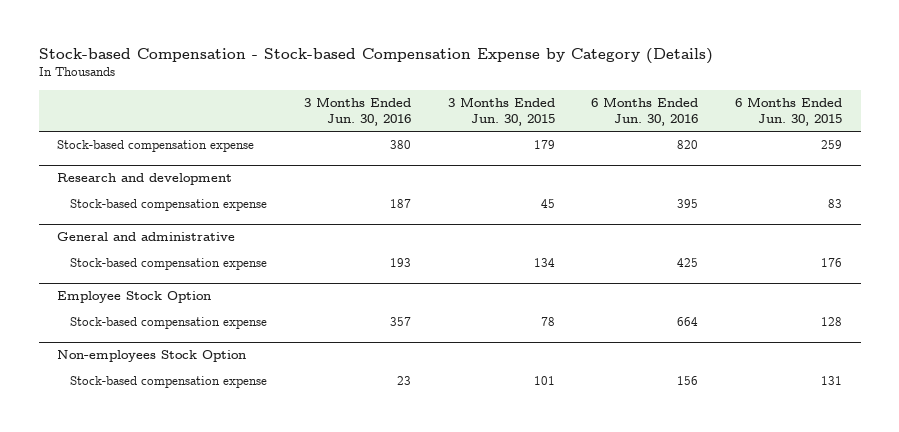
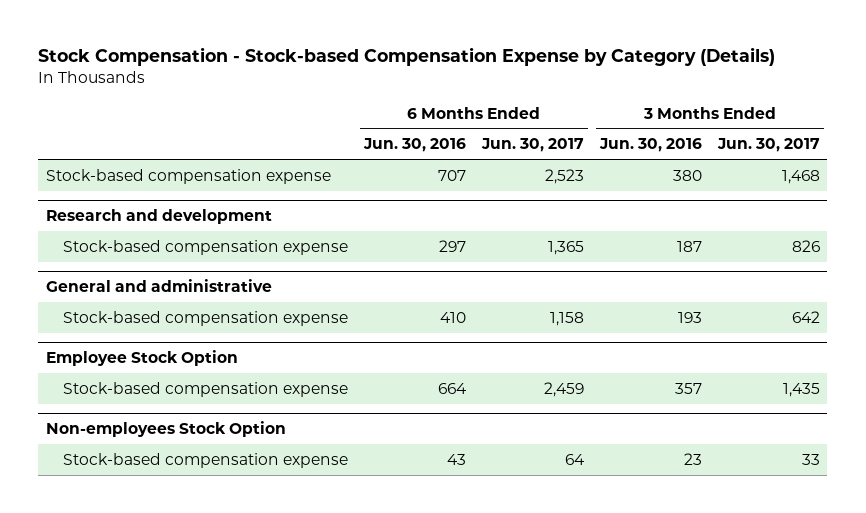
[38,47,713,64] Stock-based Compensation - Stock-based Compensation Expense by Category (Details) -> [38,46,776,66] Stock Compensation - Stock-based Compensation Expense by Category (Details)
[447,96,555,127] 3 Months Ended Jun. 30, 2015 -> none
[735,96,843,127] 6 Months Ended Jun. 30, 2015 -> none
none -> [480,138,584,153] Jun. 30, 2017
none -> [716,138,820,153] Jun. 30, 2017
[677,140,699,150] 820 -> [437,169,466,181] 707
[677,199,699,209] 395 -> [438,239,466,252] 297
[677,258,699,268] 425 -> [439,311,466,323] 410
[677,376,699,386] 156 -> [446,453,466,465] 43

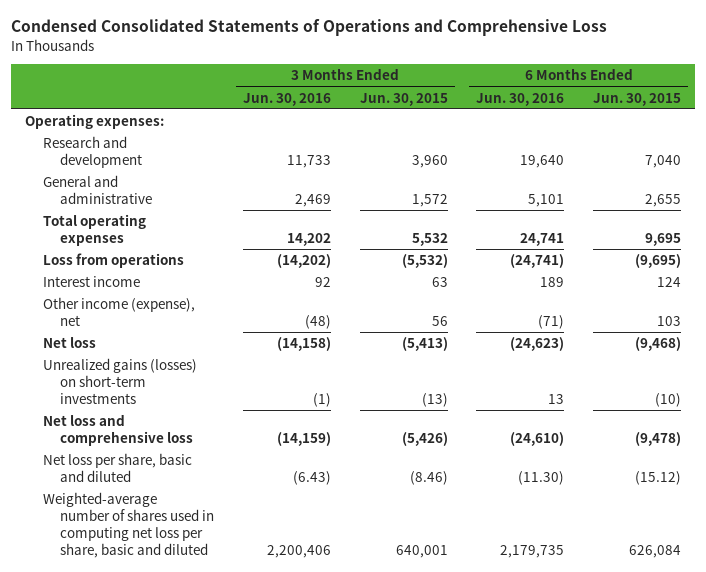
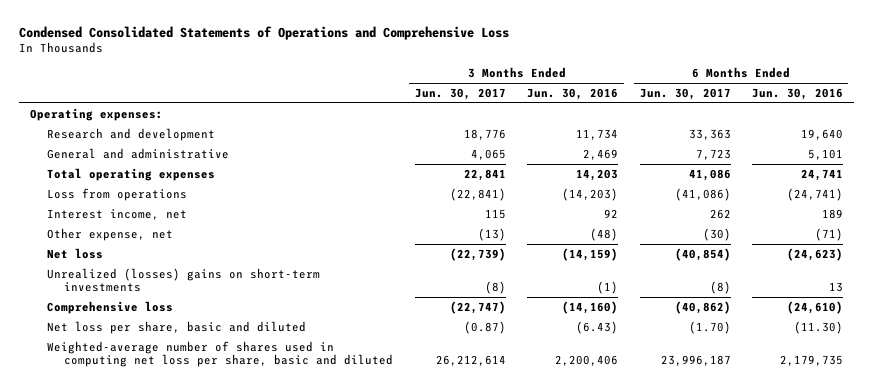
[359,92,448,106] Jun. 30, 2015 -> none
[592,92,681,106] Jun. 30, 2015 -> none
none -> [414,88,506,101] Jun. 30, 2017
none -> [639,88,731,101] Jun. 30, 2017
[286,155,331,169] 11,733 -> [576,128,619,140] 11,734
[286,233,331,247] 14,202 -> [576,168,619,181] 14,203
[276,254,331,269] (14,202) -> [562,187,619,201] (14,203)
[42,276,140,288] Interest income -> [46,208,187,220] Interest income, net
[42,297,195,327] Other income (expense), net -> [46,227,173,241] Other expense, net
[276,337,331,352] (14,158) -> [562,247,619,261] (14,159)
[42,358,197,405] Unrealized gains (losses) on short-term investments -> [46,267,320,293] Unrealized (losses) gains on short-term investments
[42,414,194,447] Net loss and comprehensive loss -> [46,300,173,314] Comprehensive loss
[276,432,331,447] (14,159) -> [562,300,619,314] (14,160)

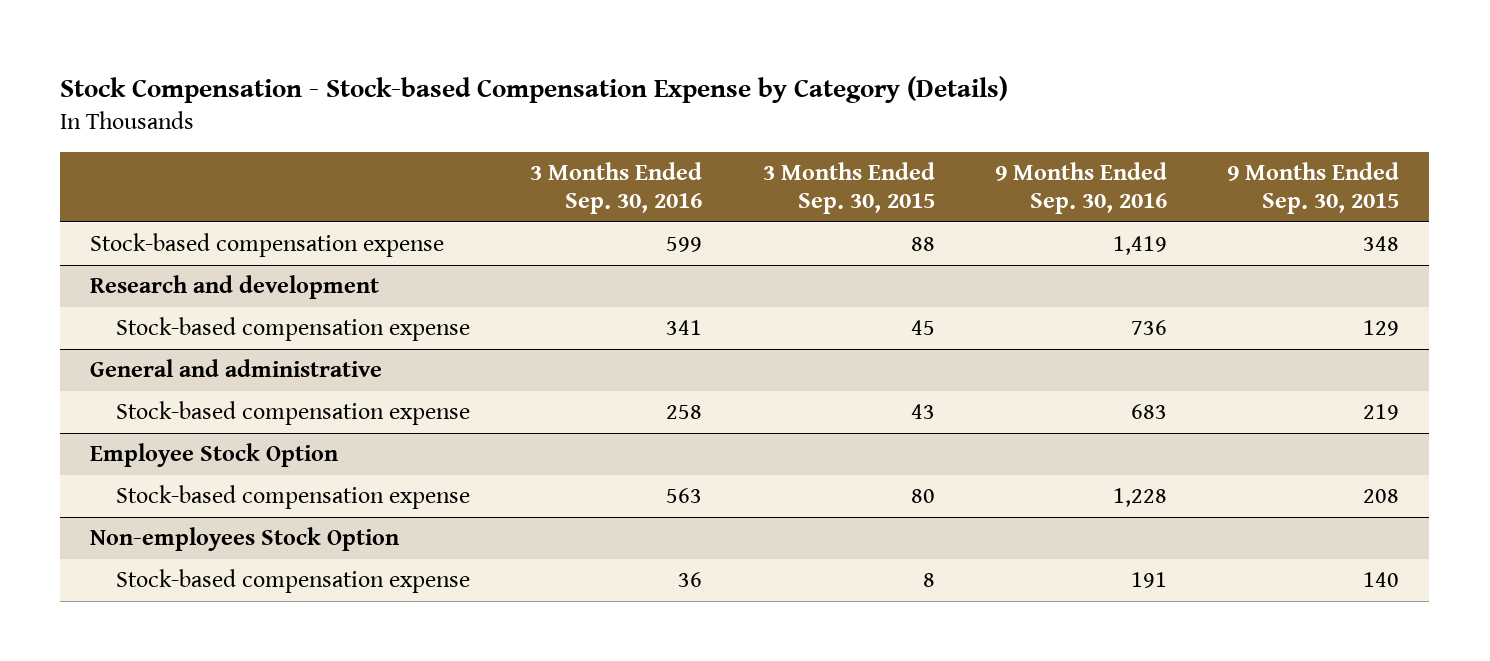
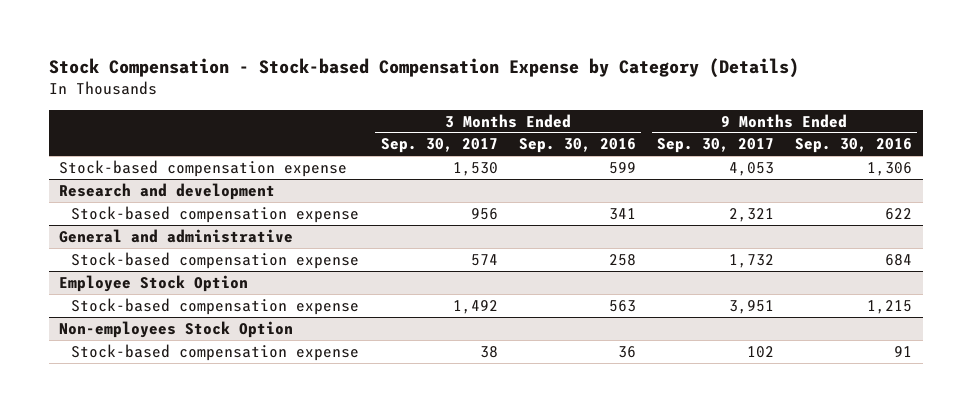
[762,162,935,215] 3 Months Ended Sep. 30, 2015 -> none
[1227,162,1400,215] 9 Months Ended Sep. 30, 2015 -> none
none -> [380,138,498,154] Sep. 30, 2017
none -> [656,138,774,154] Sep. 30, 2017
[1112,236,1167,256] 1,419 -> [866,161,912,176] 1,306
[1130,320,1167,336] 736 -> [884,207,912,220] 622
[1130,404,1167,420] 683 -> [884,253,912,266] 684
[1112,488,1167,508] 1,228 -> [866,299,912,314] 1,215
[1130,572,1167,589] 191 -> [893,345,912,357] 91

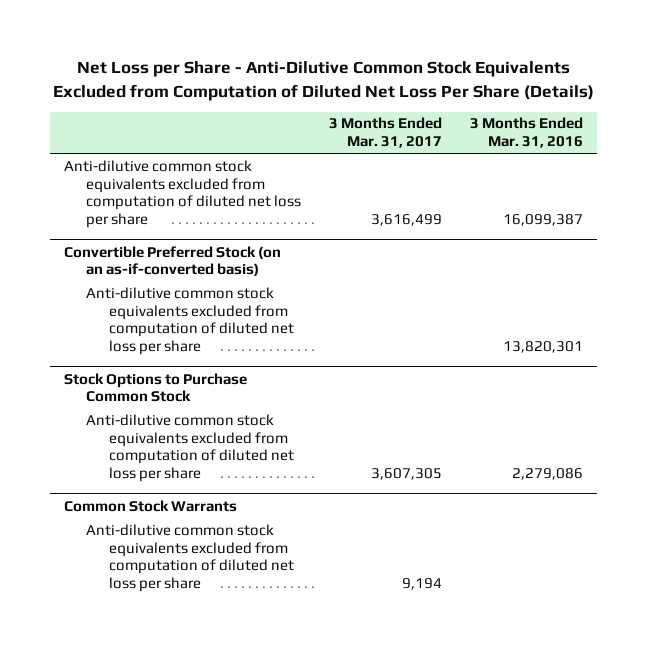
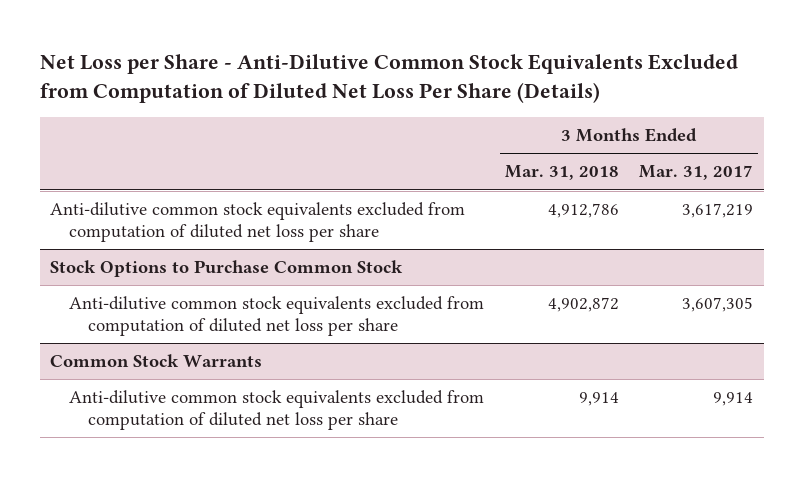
[470,117,584,149] 3 Months Ended Mar. 31, 2016 -> none
none -> [504,165,619,181] Mar. 31, 2018
[64,245,282,277] Convertible Preferred Stock (on an as-if-converted basis) -> none
[86,286,294,355] Anti-dilutive common stock equivalents excluded from computation of diluted net loss per share -> none
[371,213,443,226] 3,616,499 -> [682,203,754,219] 3,617,219
[402,577,443,590] 9,194 -> [713,392,754,407] 9,914

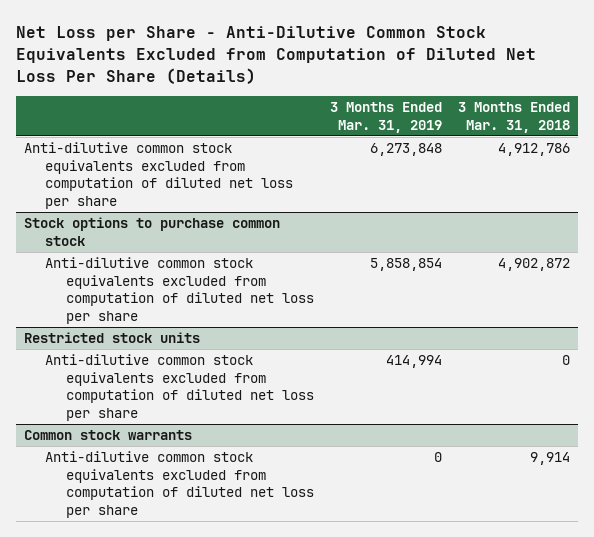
[639,165,754,181] Mar. 31, 2017 -> none
none -> [330,102,443,133] 3 Months Ended Mar. 31, 2019
[50,260,404,278] Stock Options to Purchase Common Stock -> [24,217,281,246] Stock options to purchase common stock
none -> [24,332,201,344] Restricted stock units
none -> [45,354,315,421] Anti-dilutive common stock equivalents excluded from computation of diluted net loss per share
[50,354,263,368] Common Stock Warrants -> [24,430,193,441] Common stock warrants

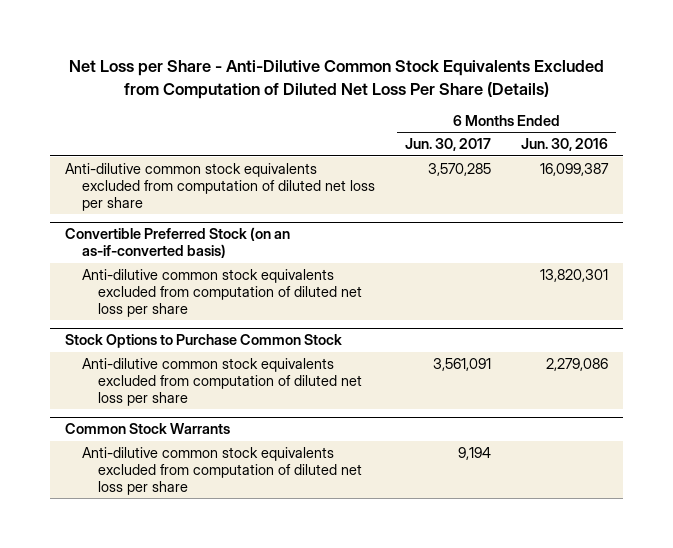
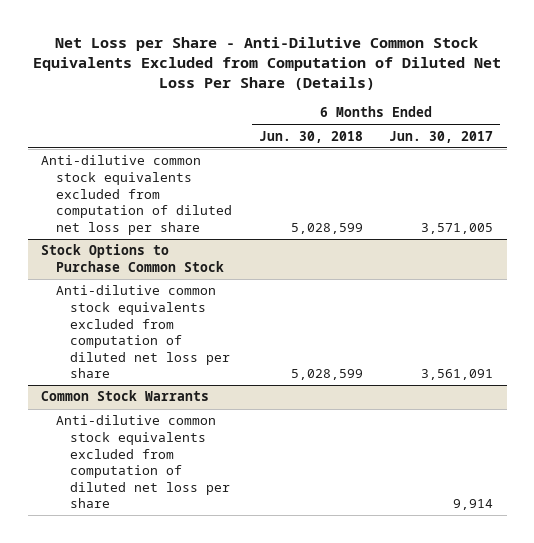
[521,138,609,152] Jun. 30, 2016 -> none
none -> [258,130,363,143] Jun. 30, 2018
[65,227,291,259] Convertible Preferred Stock (on an as-if-converted basis) -> none
[81,268,363,317] Anti-dilutive common stock equivalents excluded from computation of diluted net loss per share -> none
[427,162,491,176] 3,570,285 -> [421,222,494,234] 3,571,005
[457,446,491,460] 9,194 -> [453,499,494,511] 9,914

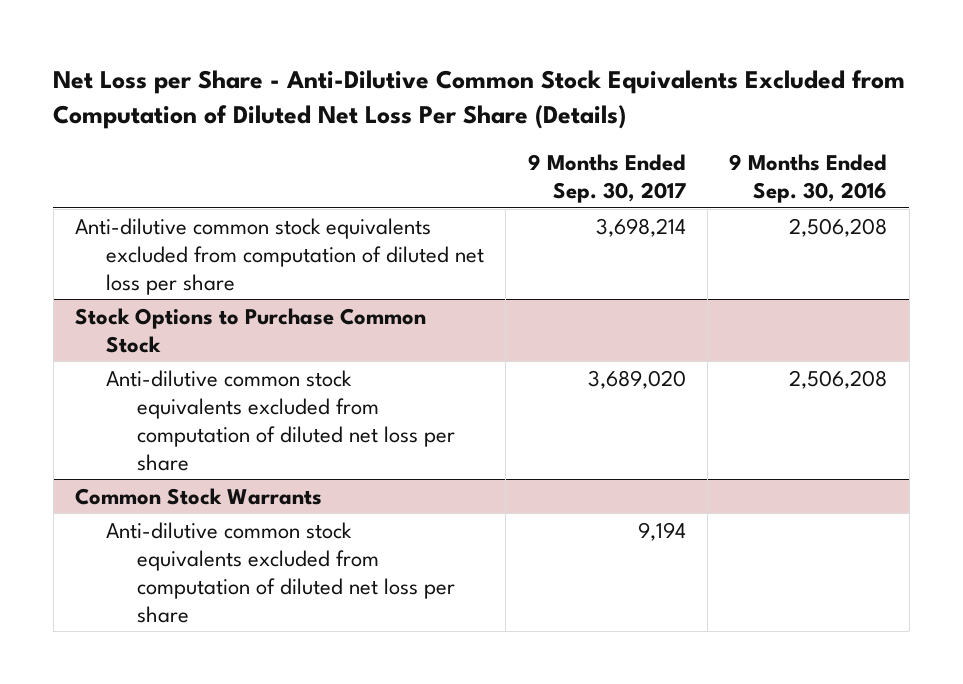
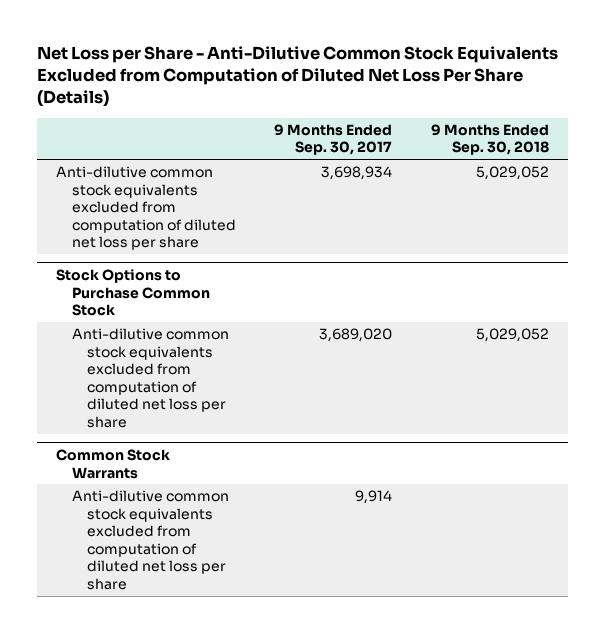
[729,153,888,203] 9 Months Ended Sep. 30, 2016 -> none
none -> [430,123,549,156] 9 Months Ended Sep. 30, 2018
[595,217,686,237] 3,698,214 -> [321,166,393,181] 3,698,934
[637,521,686,541] 9,194 -> [355,490,393,505] 9,914

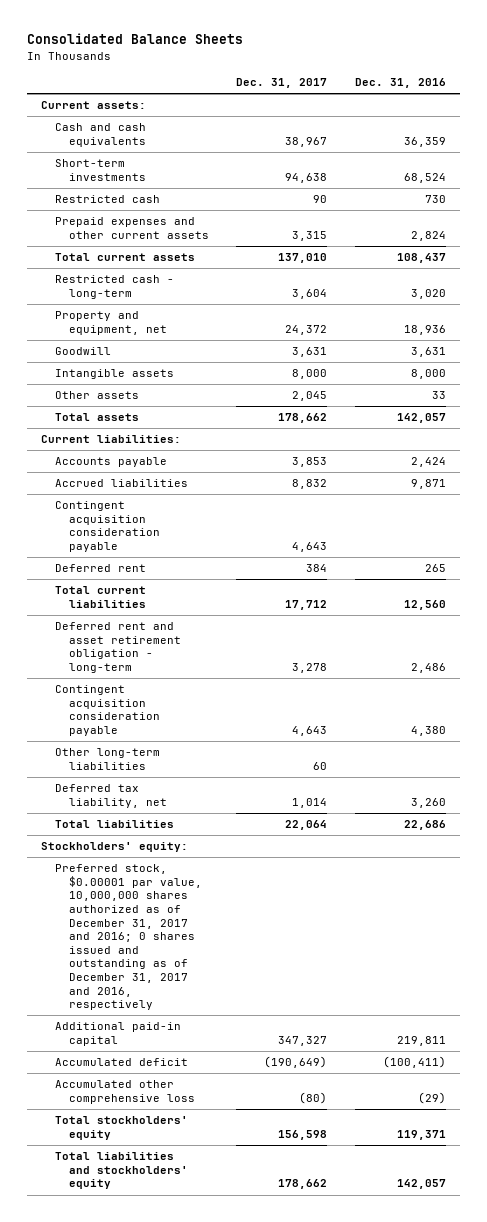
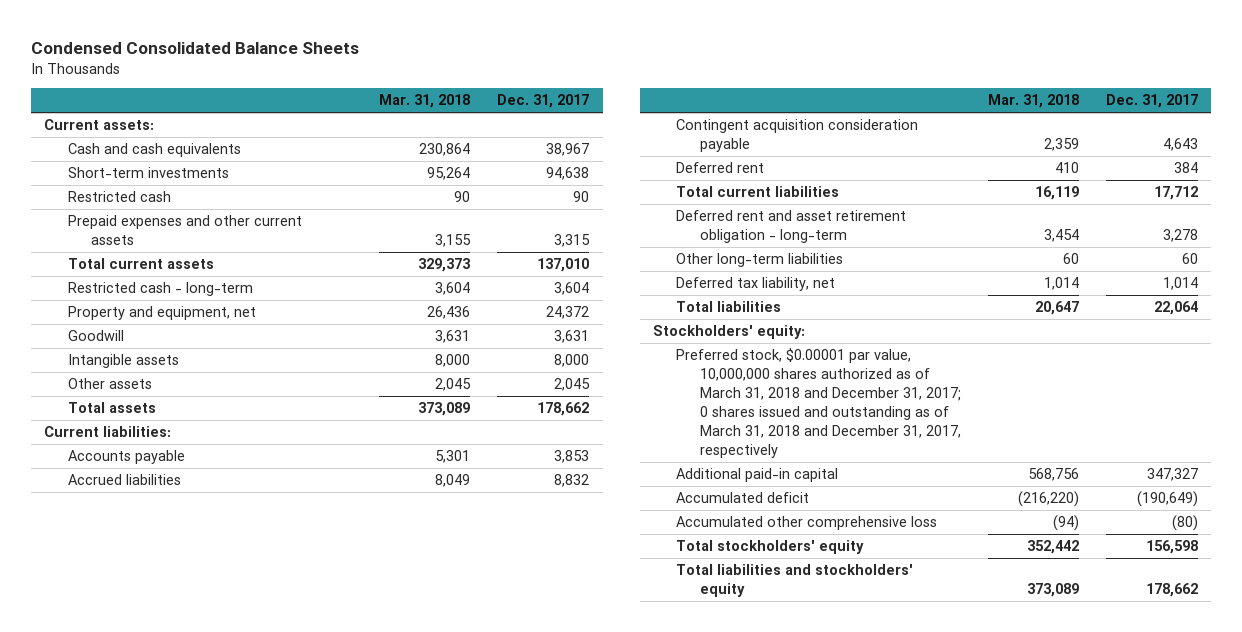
[27,33,244,45] Consolidated Balance Sheets -> [30,41,359,54] Condensed Consolidated Balance Sheets
[354,77,446,88] Dec. 31, 2016 -> none
none -> [378,94,470,109] Mar. 31, 2018
[54,685,160,737] Contingent acquisition consideration payable -> none
[54,864,202,1011] Preferred stock, $0.00001 par value, 10,000,000 shares authorized as of December 31, 2017 and 2016; 0 shares issued and outstanding as of December 31, 2017 and 2016, respectively -> [676,348,961,459] Preferred stock, $0.00001 par value, 10,000,000 shares authorized as of March 31, 2018 and December 31, 2017; 0 shares issued and outstanding as of March 31, 2018 and December 31, 2017, respectively

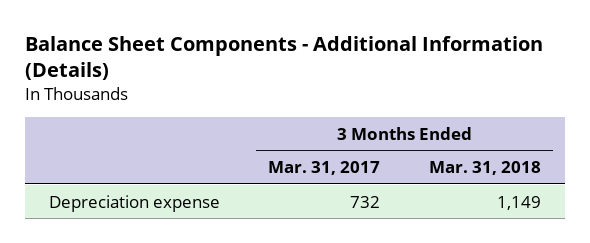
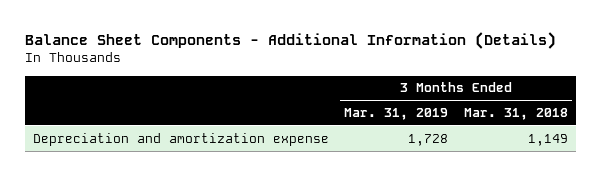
[268,160,381,175] Mar. 31, 2017 -> none
none -> [344,107,449,120] Mar. 31, 2019
[48,194,220,212] Depreciation expense -> [32,132,329,146] Depreciation and amortization expense

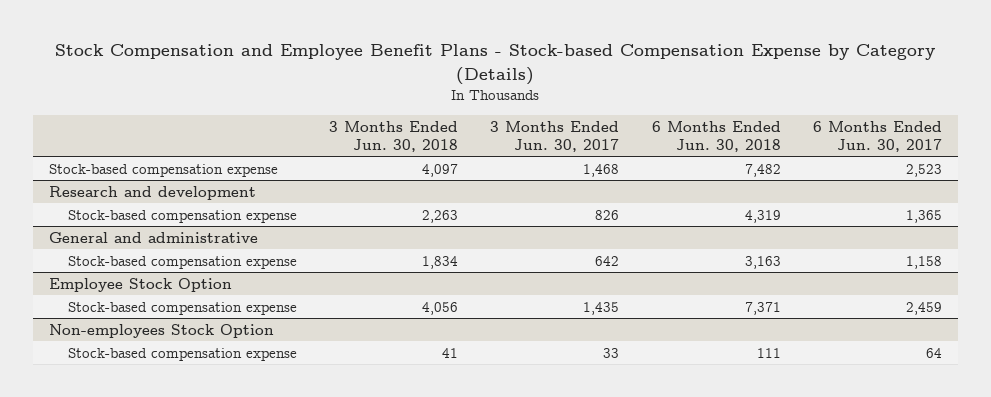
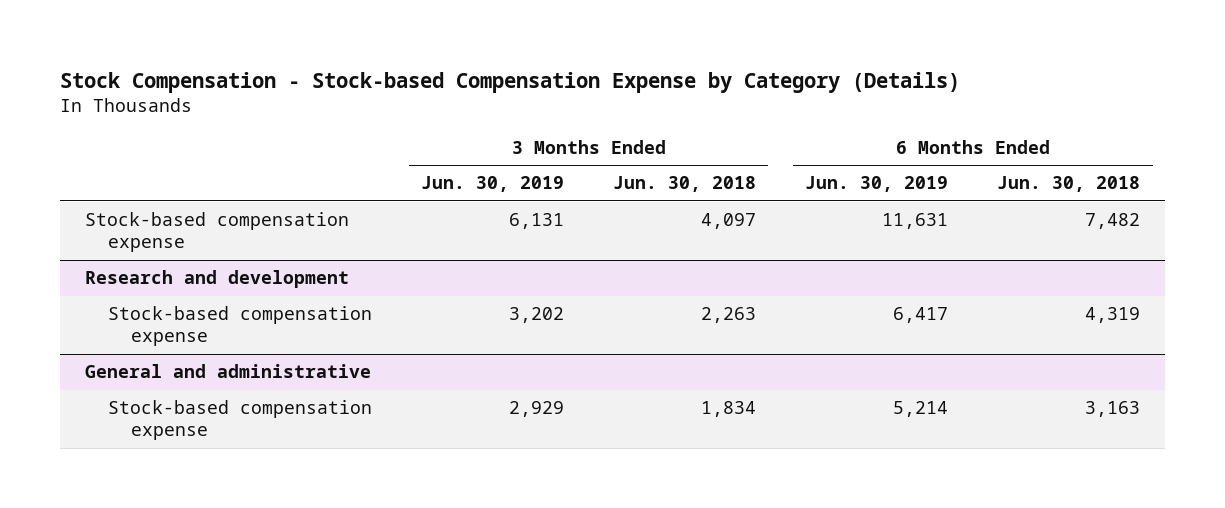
[55,44,936,85] Stock Compensation and Employee Benefit Plans - Stock-based Compensation Expense by Category (Details) -> [60,71,961,93] Stock Compensation - Stock-based Compensation Expense by Category (Details)
[490,120,620,152] 3 Months Ended Jun. 30, 2017 -> none
[812,120,942,152] 6 Months Ended Jun. 30, 2017 -> none
none -> [420,176,564,193] Jun. 30, 2019
none -> [805,176,949,193] Jun. 30, 2019
[49,277,233,292] Employee Stock Option -> none
[68,301,298,315] Stock-based compensation expense -> none
[49,323,275,338] Non-employees Stock Option -> none
[68,347,298,361] Stock-based compensation expense -> none

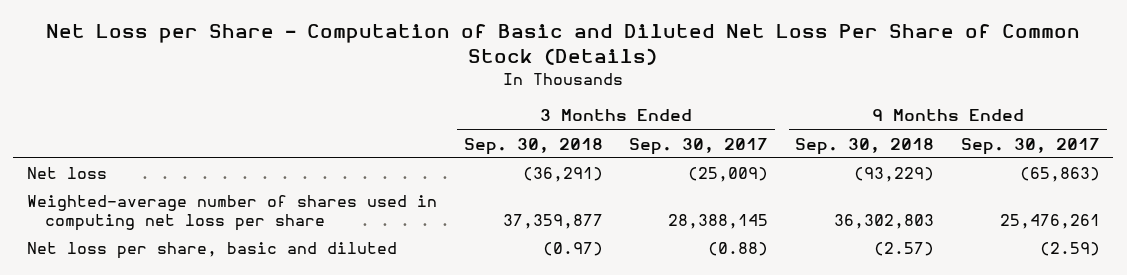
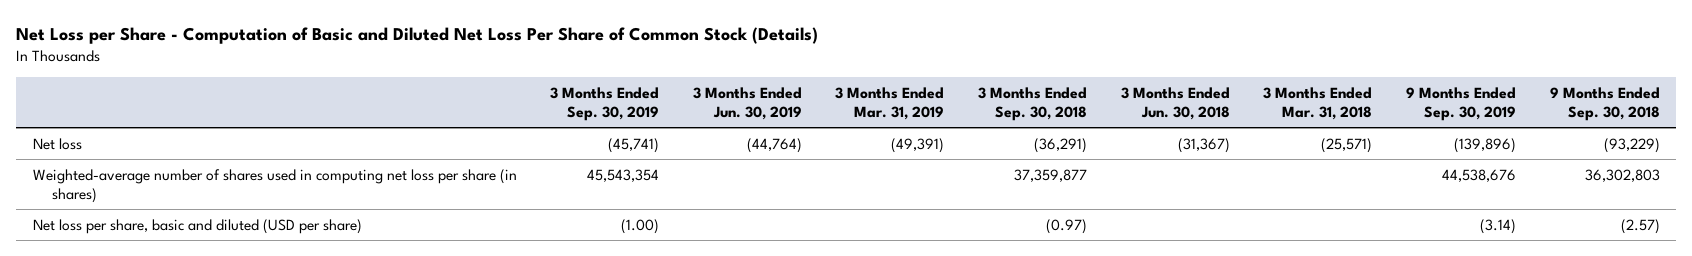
[629,137,769,155] Sep. 30, 2017 -> none
[961,137,1101,155] Sep. 30, 2017 -> none
none -> [550,86,660,121] 3 Months Ended Sep. 30, 2019
none -> [692,86,802,120] 3 Months Ended Jun. 30, 2019
none -> [835,86,945,120] 3 Months Ended Mar. 31, 2019
none -> [1120,86,1230,120] 3 Months Ended Jun. 30, 2018
none -> [1263,86,1373,120] 3 Months Ended Mar. 31, 2018
none -> [1405,86,1516,121] 9 Months Ended Sep. 30, 2019
[26,195,437,232] Weighted-average number of shares used in computing net loss per share -> [32,168,517,203] Weighted-average number of shares used in computing net loss per share (in shares)
[26,242,397,260] Net loss per share, basic and diluted -> [32,218,362,234] Net loss per share, basic and diluted (USD per share)

